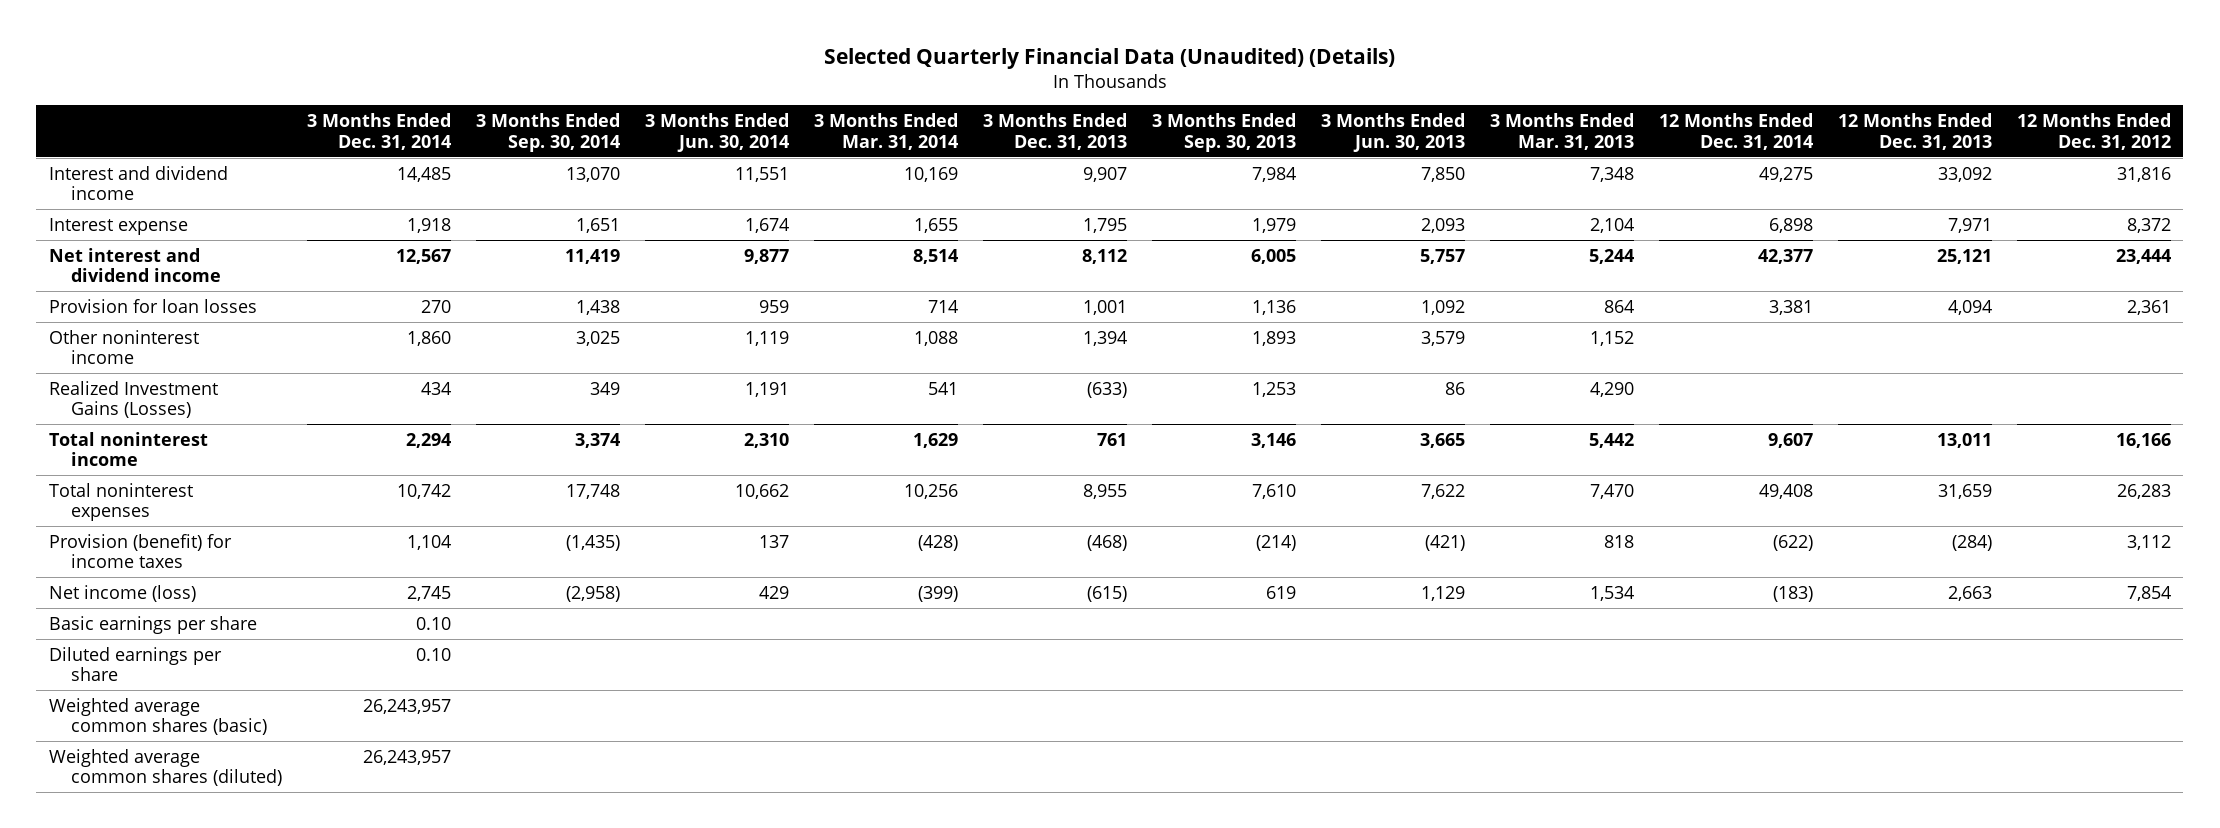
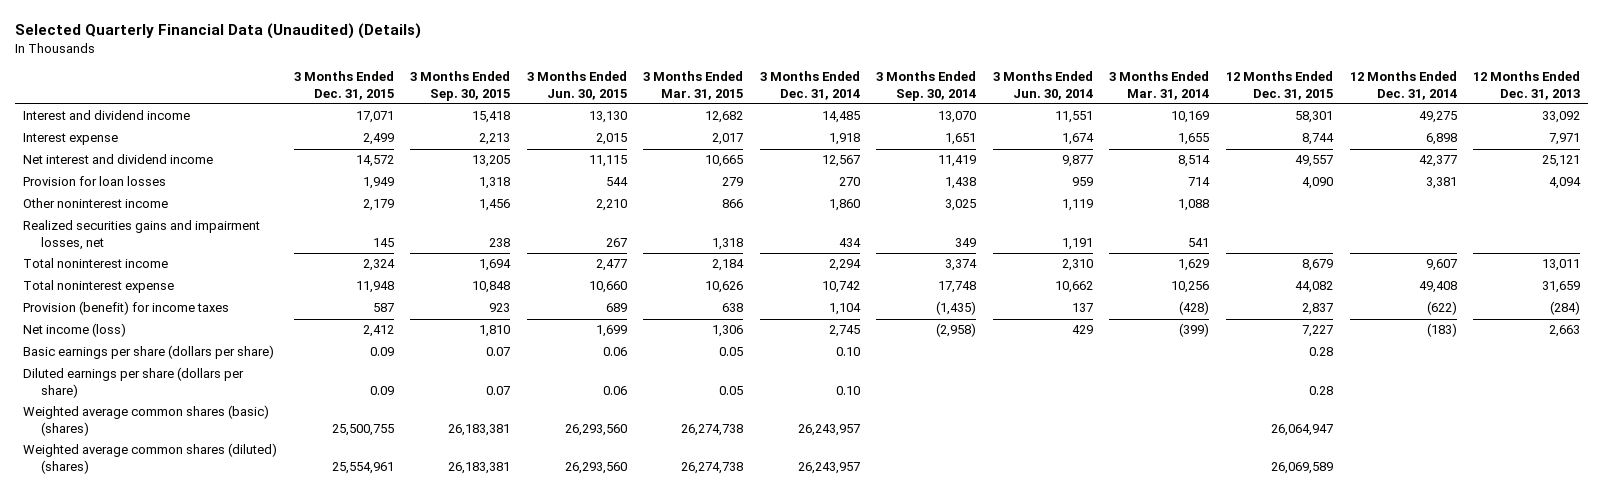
[983,112,1128,150] 3 Months Ended Dec. 31, 2013 -> none
[1152,112,1297,152] 3 Months Ended Sep. 30, 2013 -> none
[1321,112,1466,152] 3 Months Ended Jun. 30, 2013 -> none
[1490,112,1635,150] 3 Months Ended Mar. 31, 2013 -> none
[2016,112,2171,150] 12 Months Ended Dec. 31, 2012 -> none
none -> [293,71,394,100] 3 Months Ended Dec. 31, 2015
none -> [410,71,511,101] 3 Months Ended Sep. 30, 2015
none -> [526,71,627,100] 3 Months Ended Jun. 30, 2015
none -> [643,71,744,100] 3 Months Ended Mar. 31, 2015
none -> [1225,71,1333,100] 12 Months Ended Dec. 31, 2015
[48,380,218,419] Realized Investment Gains (Losses) -> [23,220,261,250] Realized securities gains and impairment losses, net
[48,482,193,522] Total noninterest expenses -> [23,280,175,294] Total noninterest expense
[48,615,257,634] Basic earnings per share -> [23,345,275,360] Basic earnings per share (dollars per share)
[48,646,222,682] Diluted earnings per share -> [23,367,245,398] Diluted earnings per share (dollars per share)
[48,697,268,736] Weighted average common shares (basic) -> [23,405,270,436] Weighted average common shares (basic) (shares)
[48,748,283,787] Weighted average common shares (diluted) -> [23,443,278,474] Weighted average common shares (diluted) (shares)

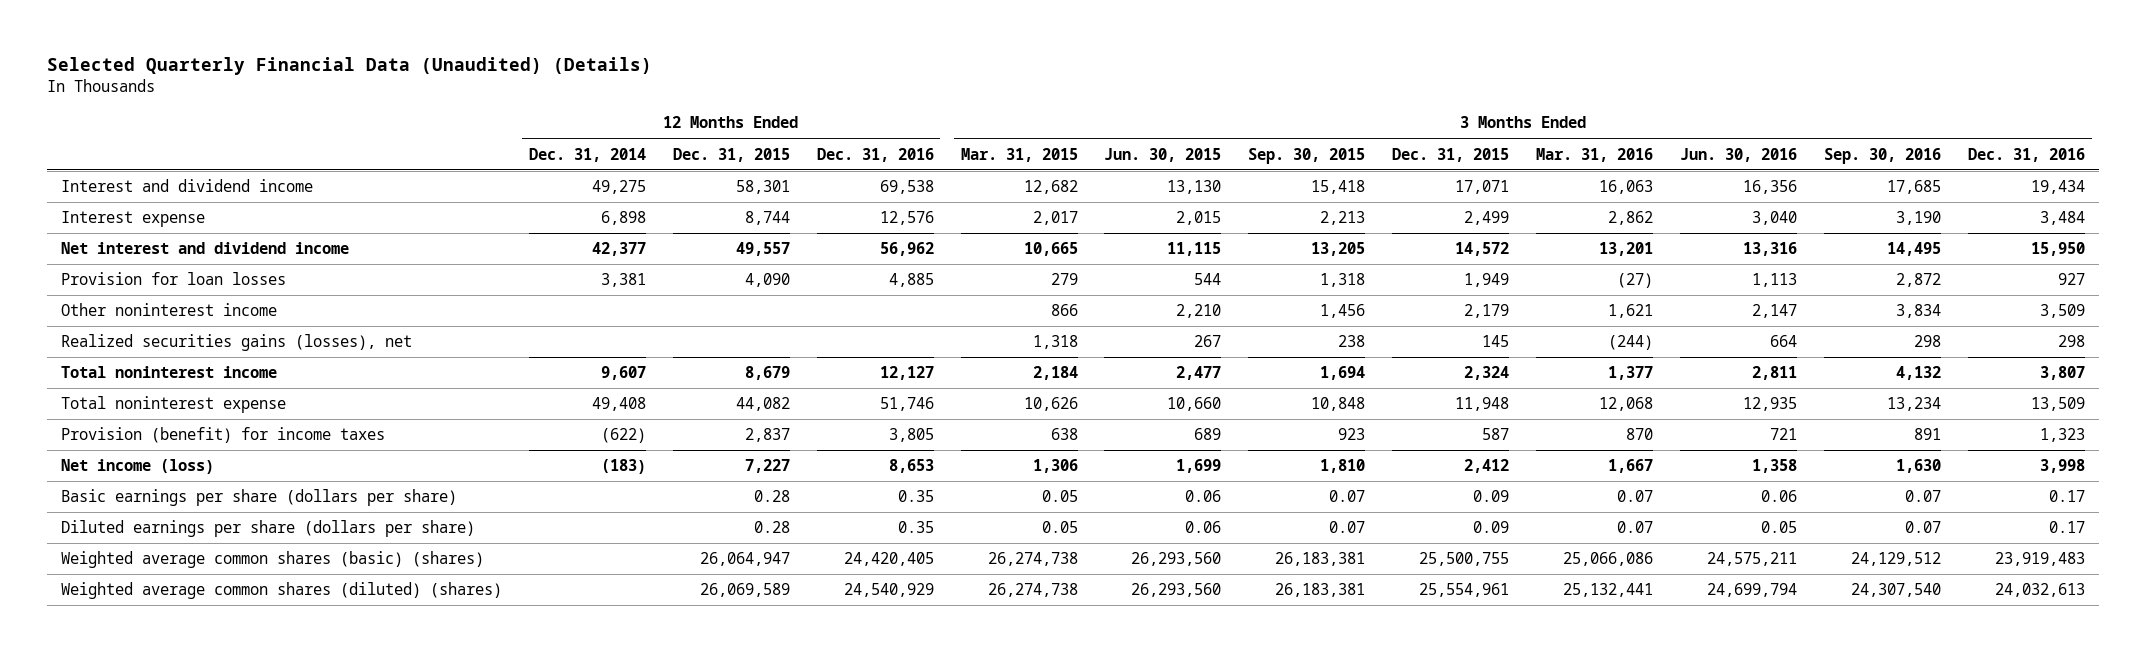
[759,71,860,100] 3 Months Ended Dec. 31, 2014 -> none
[876,71,977,101] 3 Months Ended Sep. 30, 2014 -> none
[992,71,1093,100] 3 Months Ended Jun. 30, 2014 -> none
[1109,71,1210,100] 3 Months Ended Mar. 31, 2014 -> none
[1473,71,1581,100] 12 Months Ended Dec. 31, 2013 -> none
none -> [816,147,934,162] Dec. 31, 2016
none -> [1536,147,1654,162] Mar. 31, 2016
none -> [1680,147,1798,162] Jun. 30, 2016
none -> [1824,147,1942,164] Sep. 30, 2016
none -> [1968,147,2086,162] Dec. 31, 2016
[23,220,261,250] Realized securities gains and impairment losses, net -> [60,334,412,352] Realized securities gains (losses), net

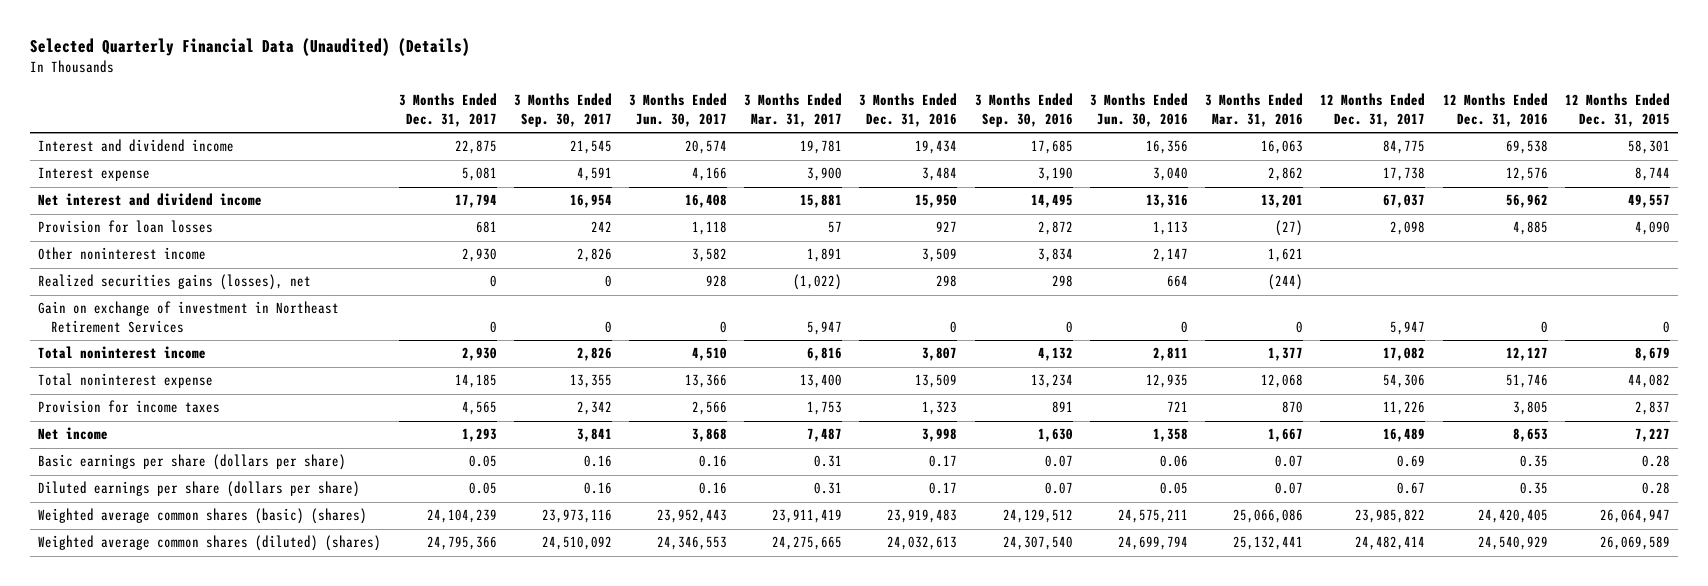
[528,147,646,162] Dec. 31, 2014 -> none
[960,147,1078,162] Mar. 31, 2015 -> none
[1104,147,1222,162] Jun. 30, 2015 -> none
[1248,147,1366,164] Sep. 30, 2015 -> none
[1392,147,1510,162] Dec. 31, 2015 -> none
none -> [398,93,497,128] 3 Months Ended Dec. 31, 2017
none -> [513,93,612,128] 3 Months Ended Sep. 30, 2017
none -> [629,93,728,128] 3 Months Ended Jun. 30, 2017
none -> [744,93,843,128] 3 Months Ended Mar. 31, 2017
none -> [1320,93,1426,128] 12 Months Ended Dec. 31, 2017
none -> [38,301,340,334] Gain on exchange of investment in Northeast Retirement Services
[60,427,385,444] Provision (benefit) for income taxes -> [38,400,221,414] Provision for income taxes
[60,459,214,475] Net income (loss) -> [38,427,109,441] Net income

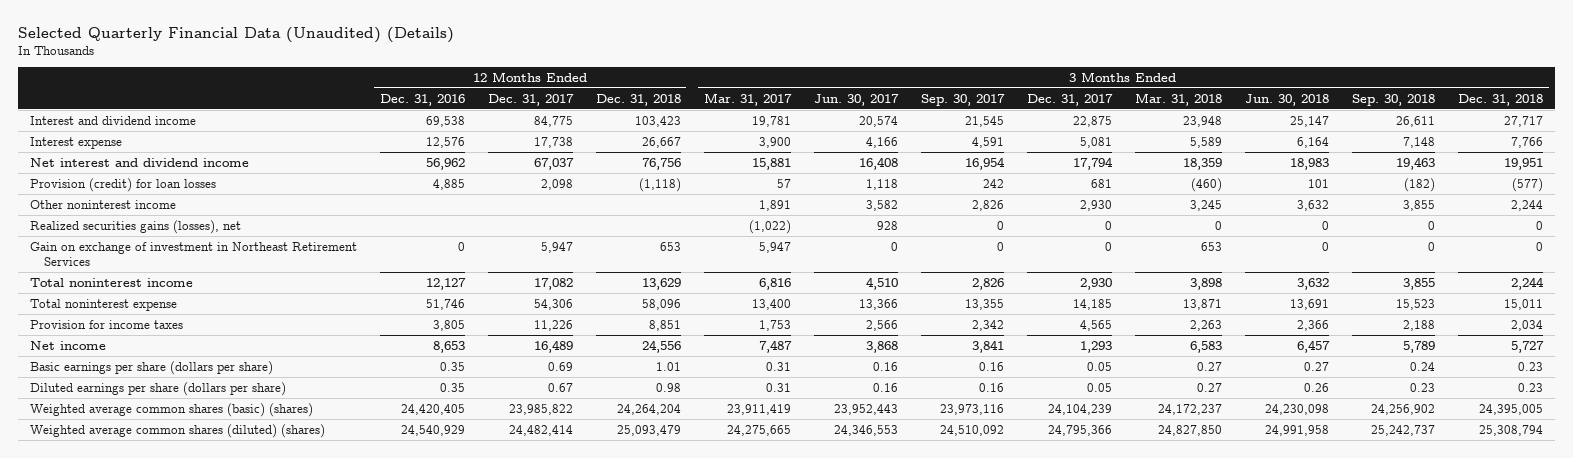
[859,93,958,128] 3 Months Ended Dec. 31, 2016 -> none
[974,93,1073,128] 3 Months Ended Sep. 30, 2016 -> none
[1089,93,1188,128] 3 Months Ended Jun. 30, 2016 -> none
[1205,93,1304,128] 3 Months Ended Mar. 31, 2016 -> none
[1564,93,1670,128] 12 Months Ended Dec. 31, 2015 -> none
none -> [595,93,681,106] Dec. 31, 2018
none -> [1134,92,1222,106] Mar. 31, 2018
none -> [1244,93,1329,106] Jun. 30, 2018
none -> [1351,93,1435,106] Sep. 30, 2018
none -> [1458,93,1544,106] Dec. 31, 2018
[38,220,214,234] Provision for loan losses -> [29,177,216,192] Provision (credit) for loan losses

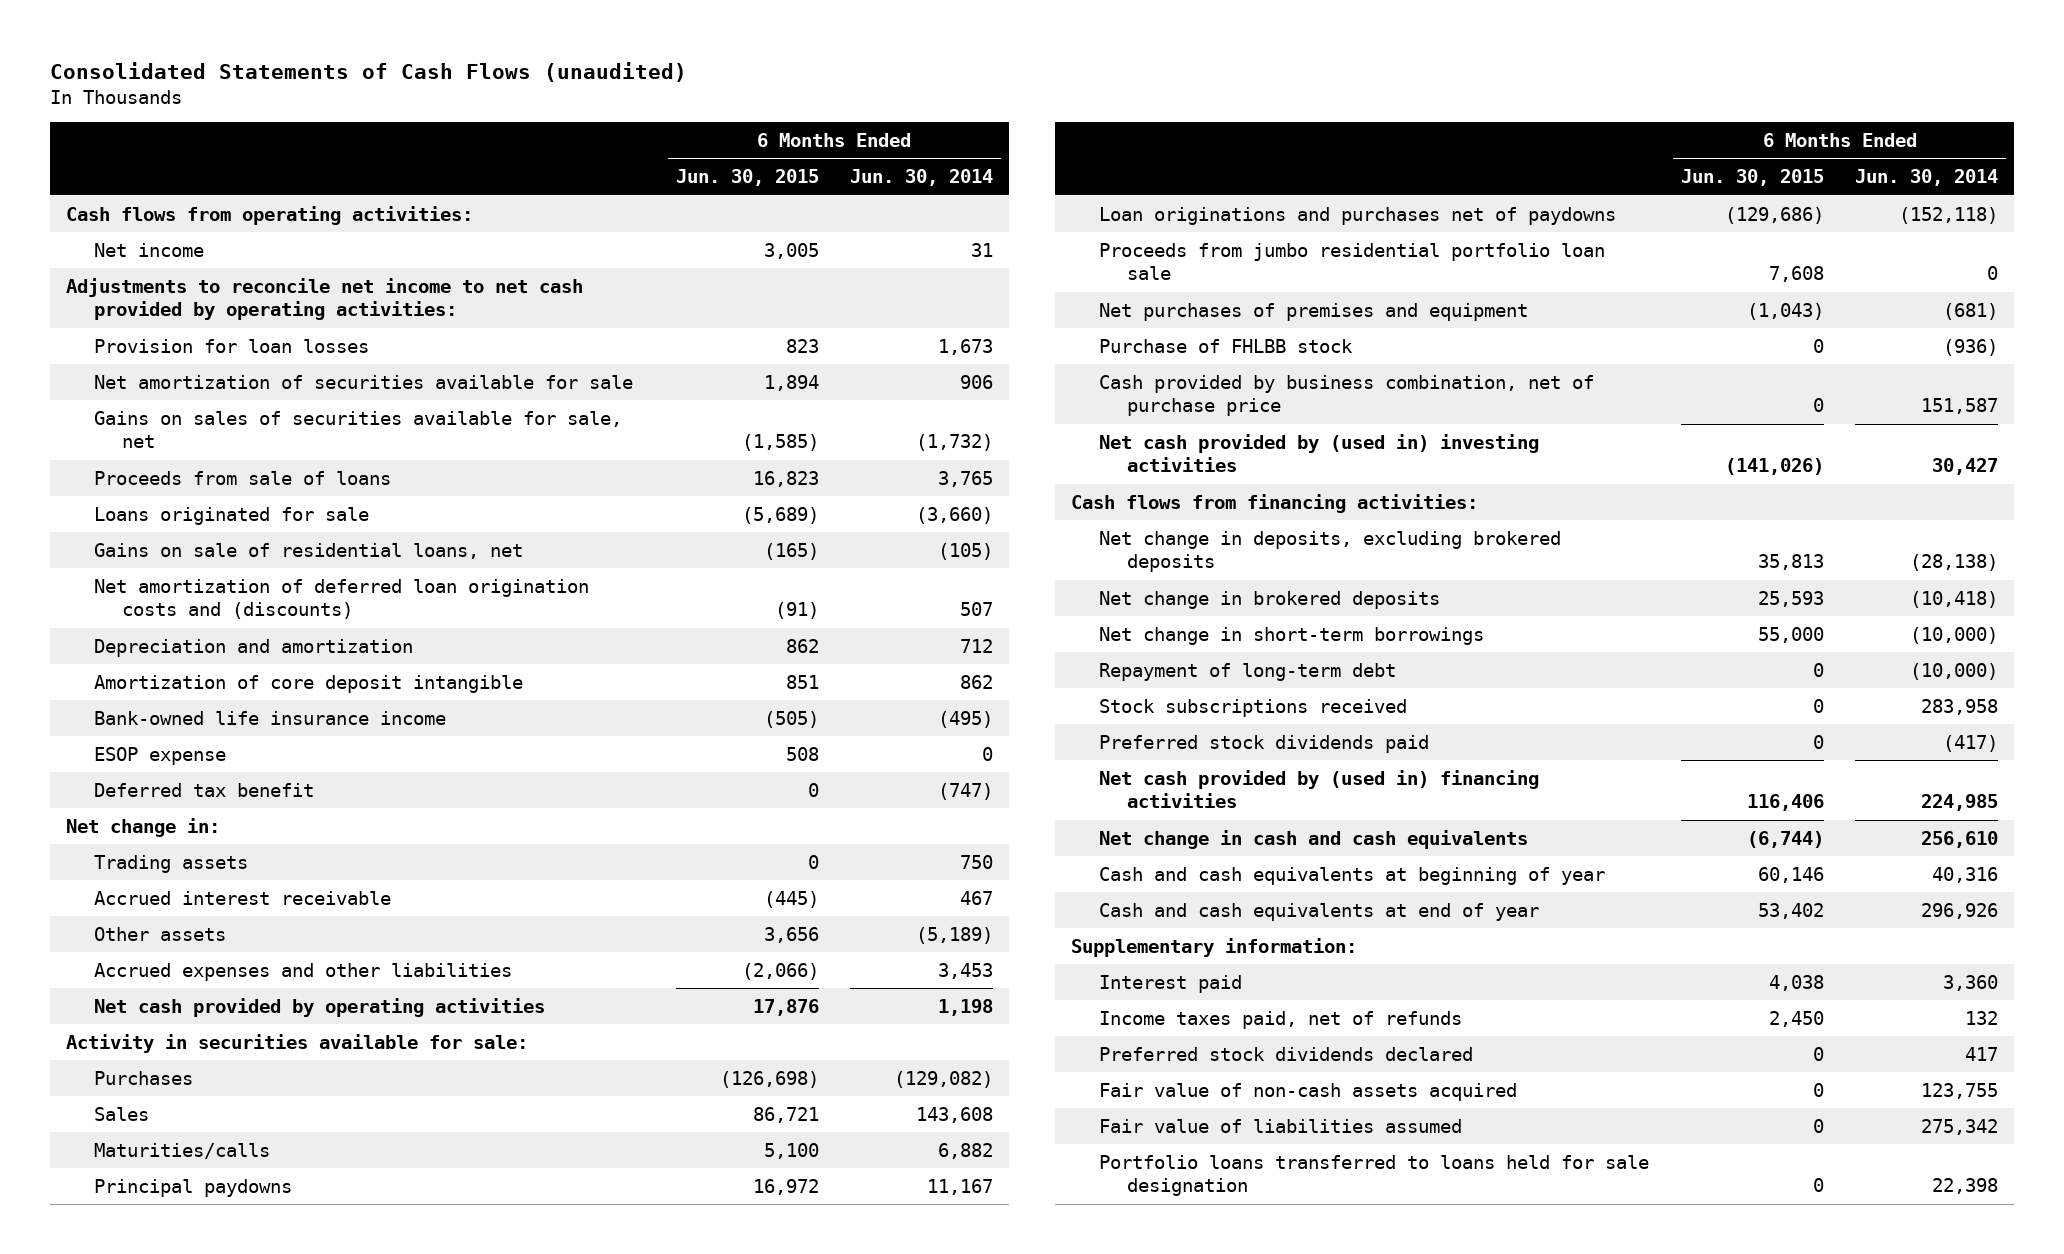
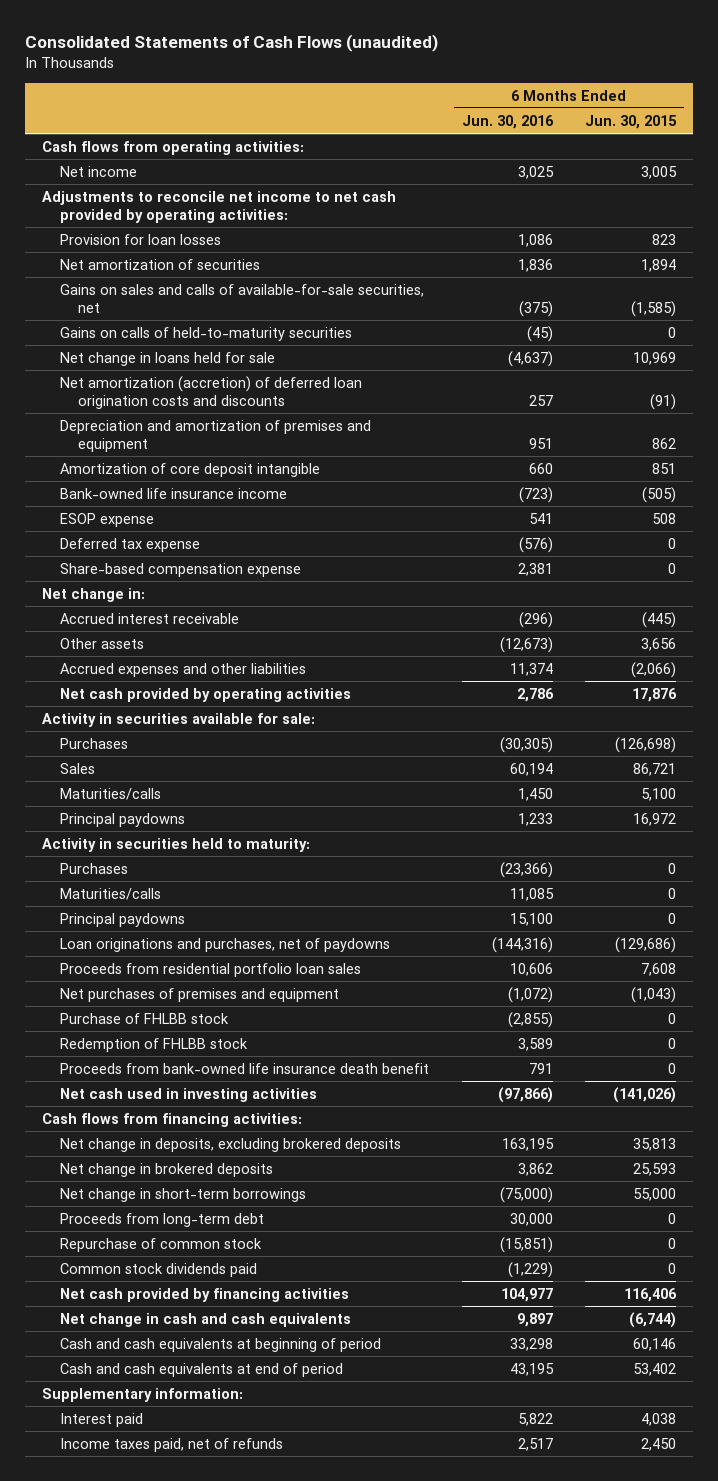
[850,169,994,187] Jun. 30, 2014 -> none
none -> [461,114,554,129] Jun. 30, 2016
[93,470,391,485] Proceeds from sale of loans -> none
[93,506,369,525] Loans originated for sale -> none
[93,542,523,559] Gains on sale of residential loans, net -> none
[93,374,633,389] Net amortization of securities available for sale -> [60,258,261,270] Net amortization of securities
[93,410,622,449] Gains on sales of securities available for sale, net -> [60,283,425,314] Gains on sales and calls of available-for-sale securities, net
none -> [60,326,353,341] Gains on calls of held-to-maturity securities
none -> [60,351,276,366] Net change in loans held for sale
[93,578,589,620] Net amortization of deferred loan origination costs and (discounts) -> [60,375,363,410] Net amortization (accretion) of deferred loan origination costs and discounts
[93,638,413,657] Depreciation and amortization -> [60,419,372,453] Depreciation and amortization of premises and equipment
[93,782,314,797] Deferred tax benefit -> [60,537,201,552] Deferred tax expense
none -> [60,562,302,577] Share-based compensation expense
[93,854,248,873] Trading assets -> none
none -> [41,837,310,852] Activity in securities held to maturity:
none -> [60,862,129,874] Purchases
none -> [60,887,162,900] Maturities/calls
none -> [60,912,186,927] Principal paydowns
[1099,206,1617,225] Loan originations and purchases net of paydowns -> [60,937,391,952] Loan originations and purchases, net of paydowns
[1099,242,1606,281] Proceeds from jumbo residential portfolio loan sale -> [60,962,362,977] Proceeds from residential portfolio loan sales
[1099,374,1595,417] Cash provided by business combination, net of purchase price -> none
none -> [60,1037,249,1052] Redemption of FHLBB stock
none -> [60,1062,430,1074] Proceeds from bank-owned life insurance death benefit
[1099,433,1540,473] Net cash provided by (used in) investing activities -> [60,1087,318,1102] Net cash used in investing activities
[1099,662,1397,681] Repayment of long-term debt -> none
[1099,698,1408,717] Stock subscriptions received -> none
none -> [60,1212,265,1227] Proceeds from long-term debt
none -> [60,1237,263,1252] Repurchase of common stock
[1099,734,1430,753] Preferred stock dividends paid -> [60,1262,258,1277] Common stock dividends paid
[1099,769,1540,809] Net cash provided by (used in) financing activities -> [60,1287,350,1302] Net cash provided by financing activities
[1099,866,1606,885] Cash and cash equivalents at beginning of year -> [60,1337,382,1352] Cash and cash equivalents at beginning of period
[1099,902,1540,921] Cash and cash equivalents at end of year -> [60,1362,344,1377] Cash and cash equivalents at end of period
[1099,1046,1474,1061] Preferred stock dividends declared -> none
[1099,1082,1518,1101] Fair value of non-cash assets acquired -> none
[1099,1118,1463,1133] Fair value of liabilities assumed -> none
[1099,1154,1650,1197] Portfolio loans transferred to loans held for sale designation -> none

